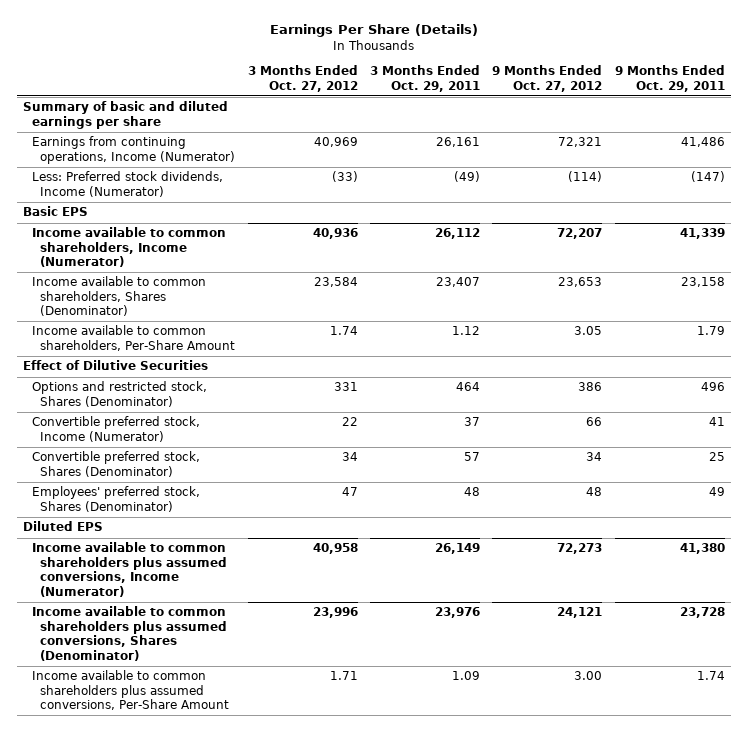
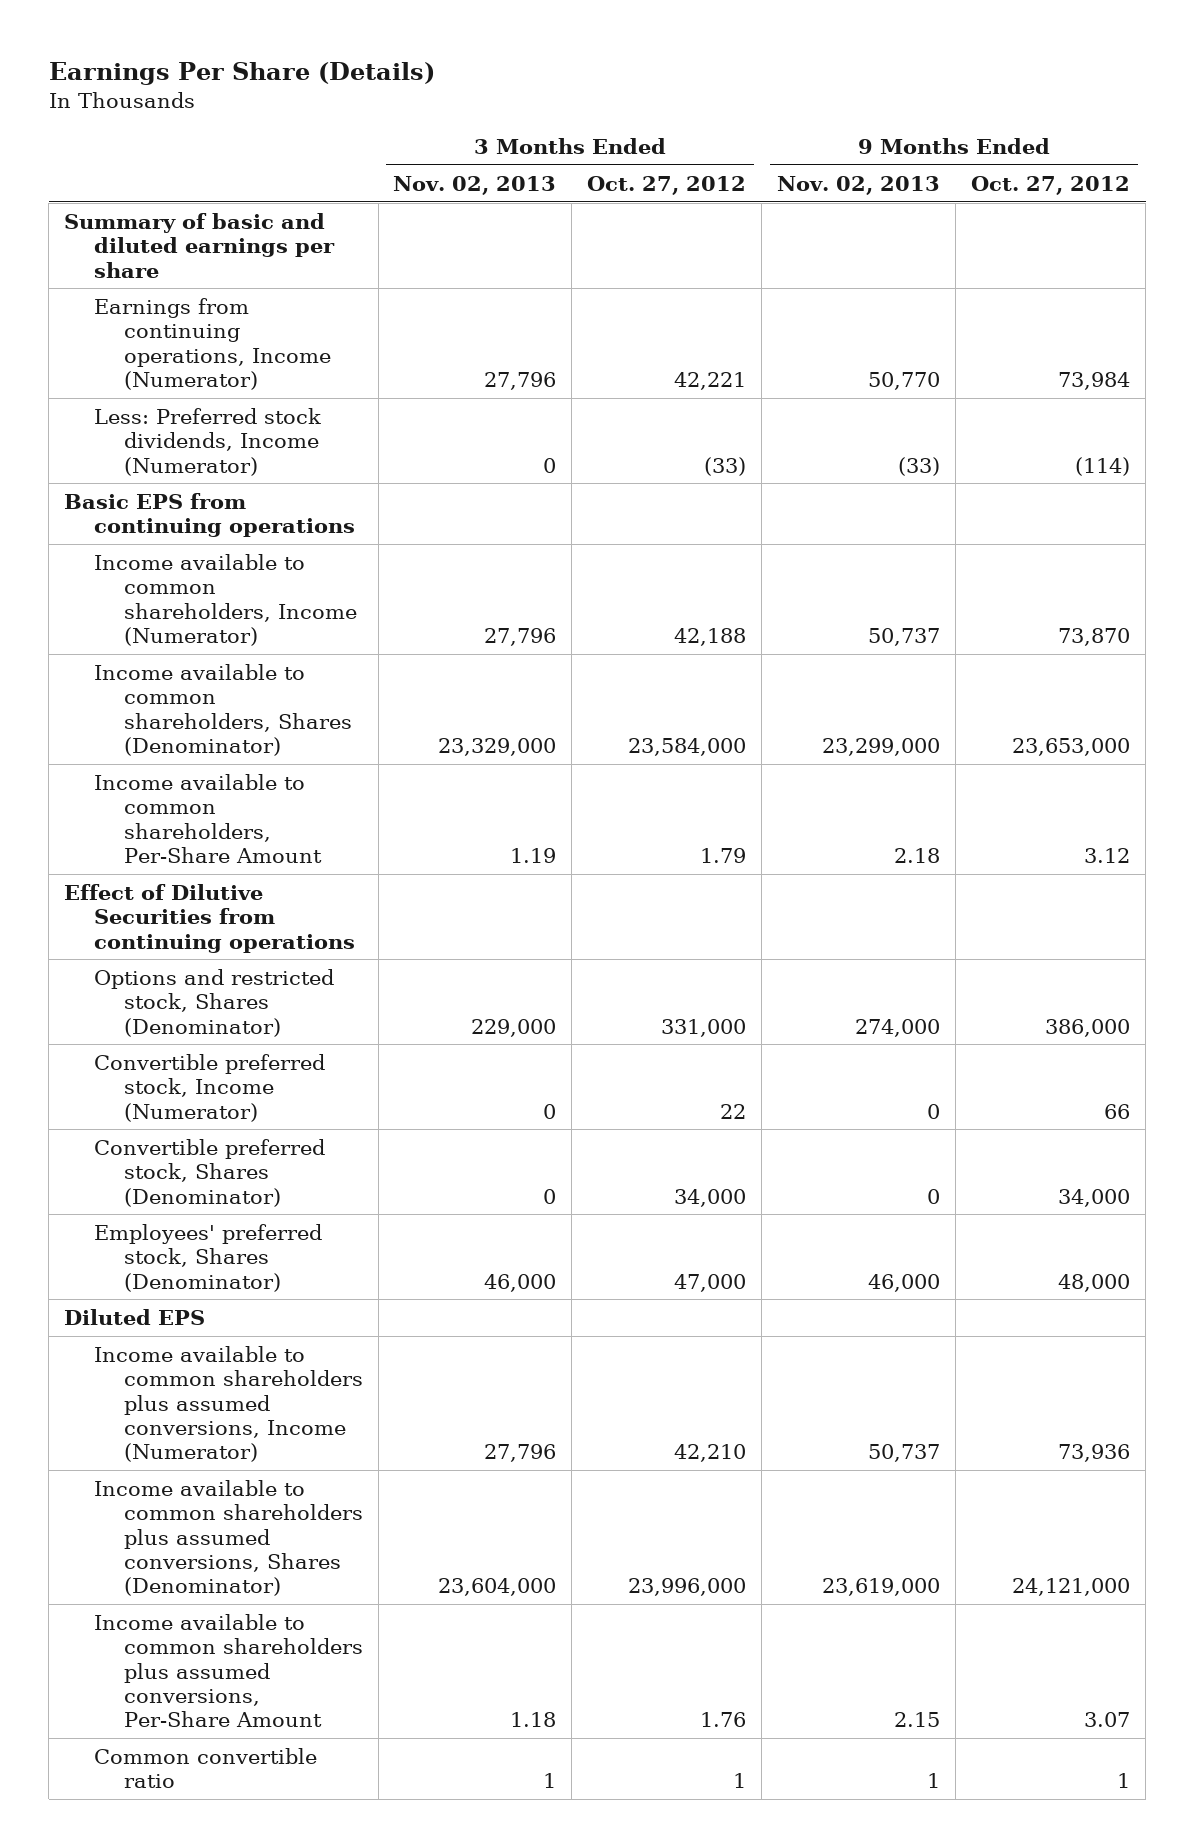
[370,65,481,92] 3 Months Ended Oct. 29, 2011 -> none
[614,65,725,92] 9 Months Ended Oct. 29, 2011 -> none
none -> [393,175,557,195] Nov. 02, 2013
none -> [777,175,941,195] Nov. 02, 2013
[313,137,358,148] 40,969 -> [674,371,747,390] 42,221
[558,137,603,148] 72,321 -> [1058,371,1131,390] 73,984
[22,206,88,217] Basic EPS -> [64,492,355,538] Basic EPS from continuing operations
[312,228,358,240] 40,936 -> [674,627,747,646] 42,188
[557,228,603,240] 72,207 -> [1058,627,1131,646] 73,870
[313,277,358,288] 23,584 -> [628,737,747,756] 23,584,000
[558,277,603,288] 23,653 -> [1012,737,1131,756] 23,653,000
[329,326,358,336] 1.74 -> [700,847,747,863] 1.79
[574,326,603,336] 3.05 -> [1084,847,1131,863] 3.12
[22,360,208,371] Effect of Dilutive Securities -> [64,883,355,953] Effect of Dilutive Securities from continuing operations
[333,382,358,392] 331 -> [661,1018,747,1037] 331,000
[578,382,603,392] 386 -> [1045,1018,1131,1037] 386,000
[341,452,358,462] 34 -> [674,1188,747,1207] 34,000
[586,452,603,462] 34 -> [1058,1188,1131,1207] 34,000
[341,487,358,497] 47 -> [674,1273,747,1292] 47,000
[586,487,603,497] 48 -> [1058,1273,1131,1292] 48,000
[312,543,358,555] 40,958 -> [674,1444,747,1463] 42,210
[557,543,603,555] 72,273 -> [1058,1444,1131,1463] 73,936
[312,607,358,619] 23,996 -> [628,1578,747,1597] 23,996,000
[557,607,603,619] 24,121 -> [1012,1578,1131,1597] 24,121,000
[329,671,358,681] 1.71 -> [700,1712,747,1728] 1.76
[574,671,603,681] 3.00 -> [1084,1712,1131,1728] 3.07
none -> [93,1747,317,1789] Common convertible ratio

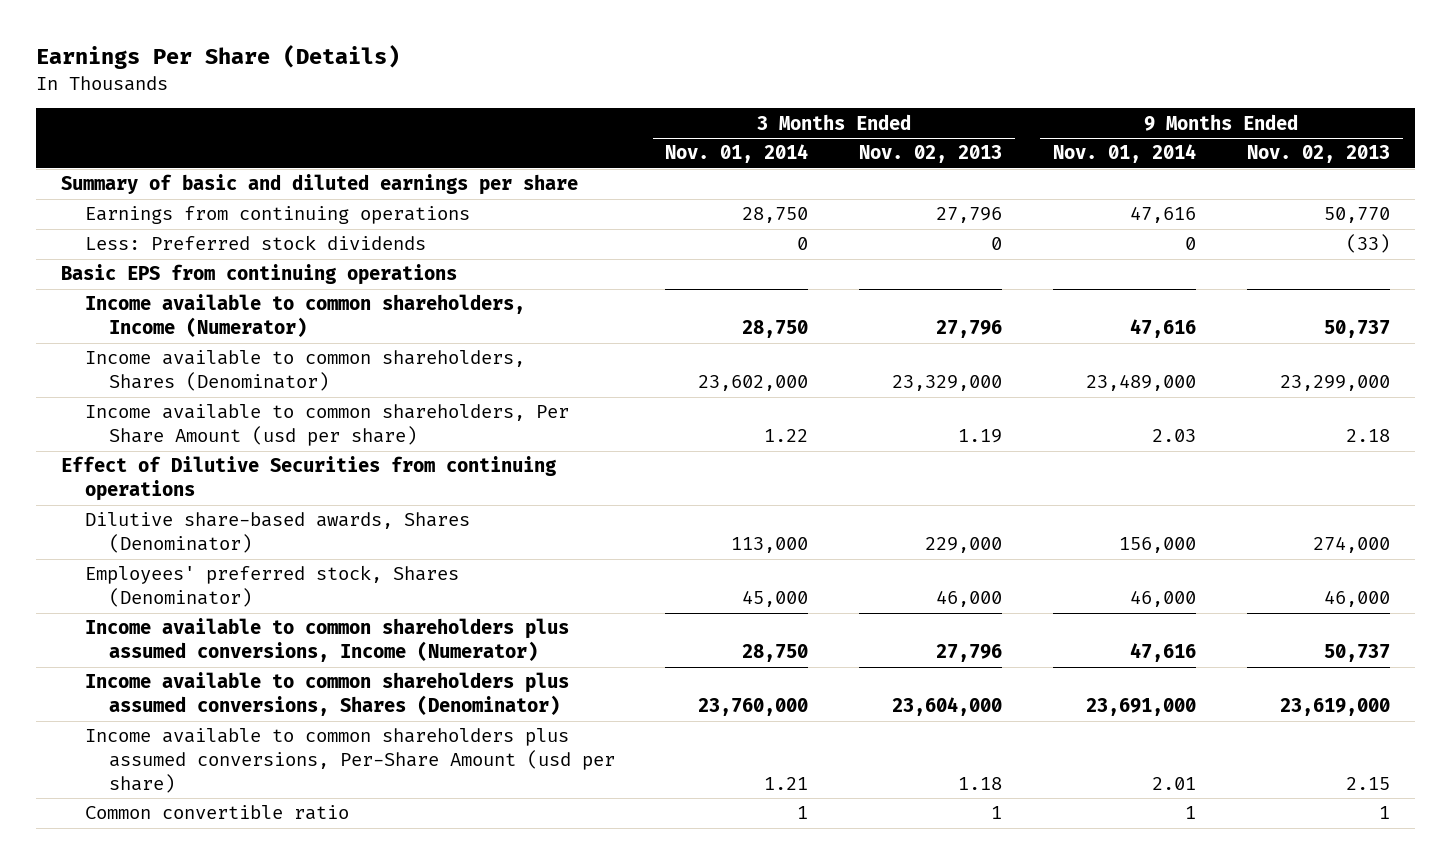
[587,175,747,195] Oct. 27, 2012 -> none
[971,175,1131,195] Oct. 27, 2012 -> none
none -> [665,144,809,164] Nov. 01, 2014
none -> [1053,144,1197,164] Nov. 01, 2014
[93,297,331,390] Earnings from continuing operations, Income (Numerator) -> [84,206,470,225] Earnings from continuing operations
[93,407,321,476] Less: Preferred stock dividends, Income (Numerator) -> [84,235,426,251] Less: Preferred stock dividends
[93,773,322,863] Income available to common shareholders, Per-Share Amount -> [84,404,569,447] Income available to common shareholders, Per Share Amount (usd per share)
[93,1053,325,1122] Convertible preferred stock, Income (Numerator) -> none
[93,1138,325,1207] Convertible preferred stock, Shares (Denominator) -> none
[93,968,334,1037] Options and restricted stock, Shares (Denominator) -> [84,512,470,554] Dilutive share-based awards, Shares (Denominator)
[64,1308,206,1325] Diluted EPS -> none
[93,1613,363,1728] Income available to common shareholders plus assumed conversions, Per-Share Amount -> [84,728,615,793] Income available to common shareholders plus assumed conversions, Per-Share Amount (usd per share)

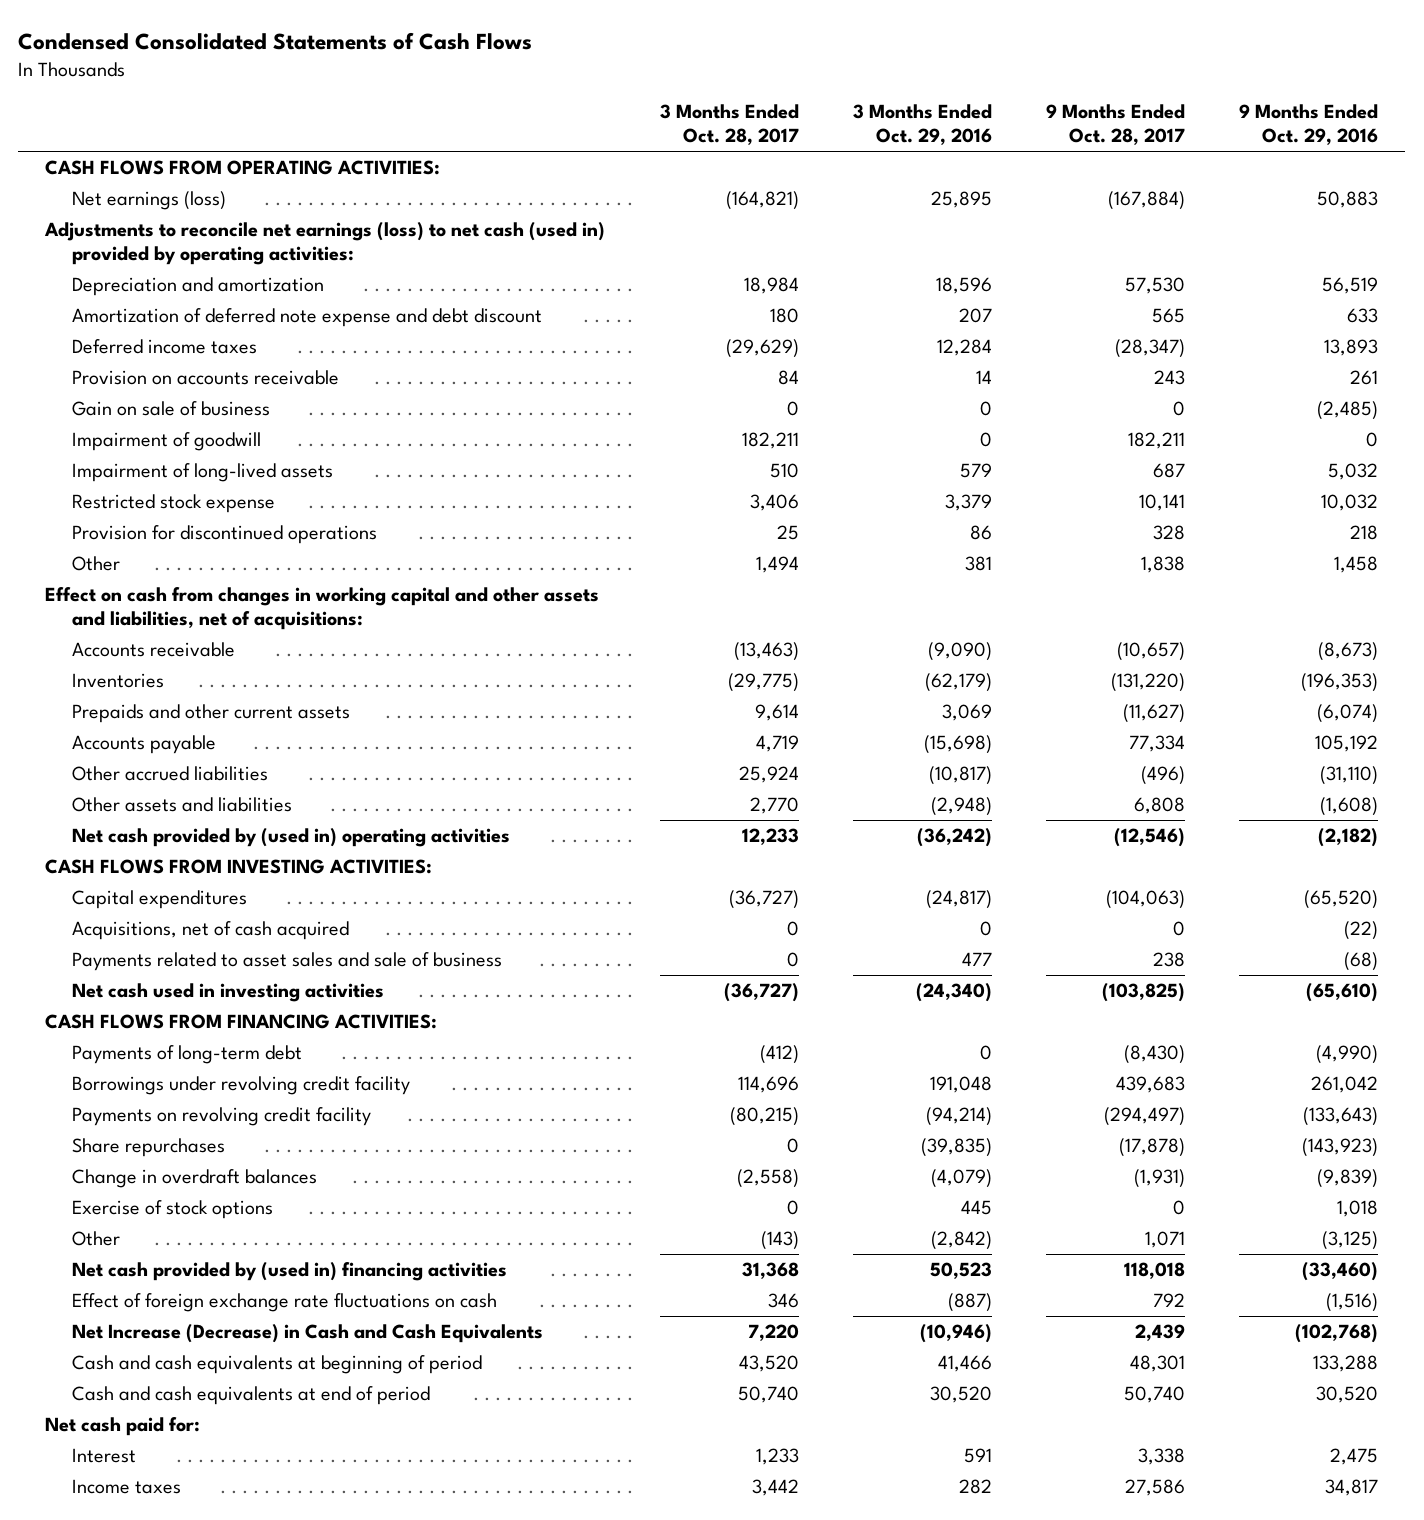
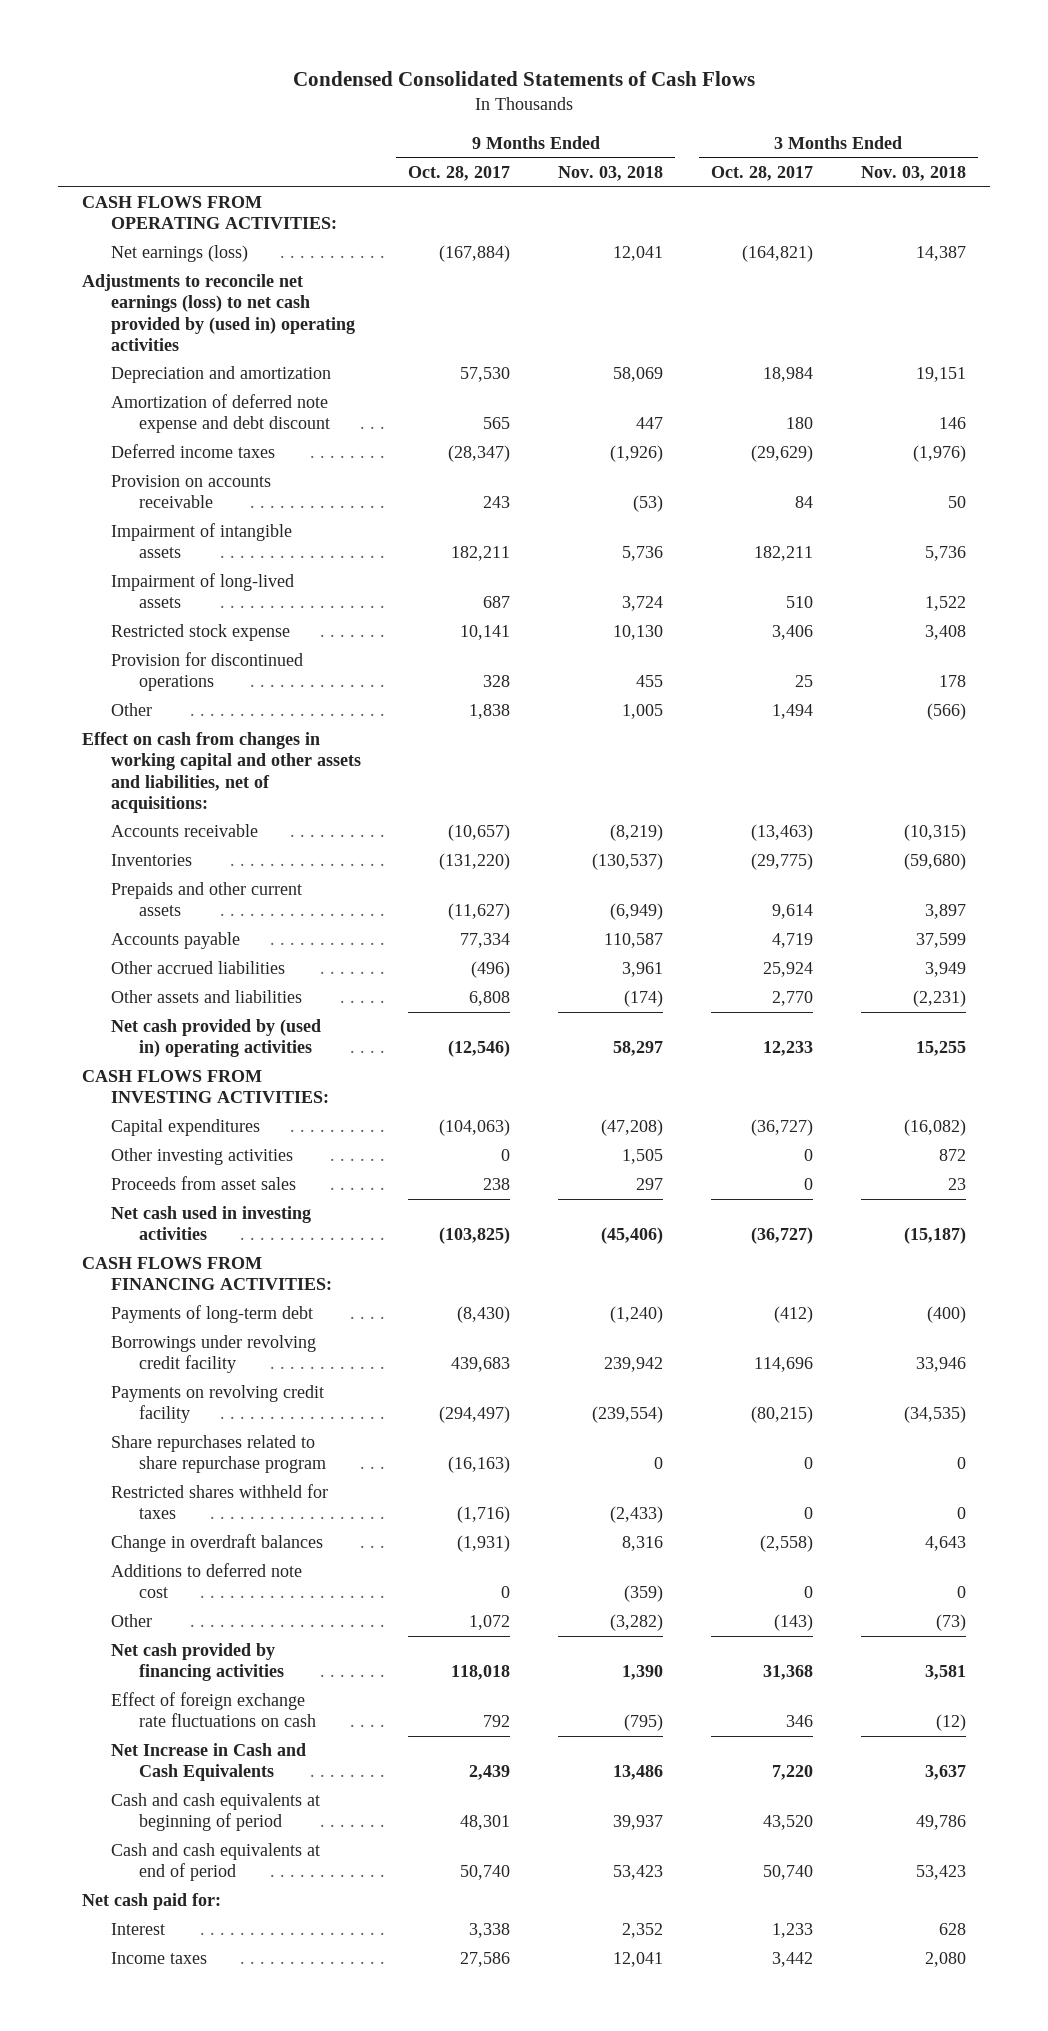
[852,104,992,146] 3 Months Ended Oct. 29, 2016 -> none
[1239,104,1379,146] 9 Months Ended Oct. 29, 2016 -> none
none -> [558,166,664,182] Nov. 03, 2018
none -> [860,166,966,182] Nov. 03, 2018
[44,221,606,265] Adjustments to reconcile net earnings (loss) to net cash (used in) provided by operating activities: -> [81,274,355,351] Adjustments to reconcile net earnings (loss) to net cash provided by (used in) operating activities
[71,400,270,416] Gain on sale of business -> none
[71,431,261,451] Impairment of goodwill -> [110,523,292,559] Impairment of intangible assets
[71,920,349,940] Acquisitions, net of cash acquired -> none
none -> [110,1148,293,1166] Other investing activities
[71,951,502,971] Payments related to asset sales and sale of business -> [110,1176,296,1191] Proceeds from asset sales
[71,1137,225,1157] Share repurchases -> [110,1435,327,1474] Share repurchases related to share repurchase program
[1118,1137,1185,1157] (17,878) -> [448,1456,511,1474] (16,163)
none -> [110,1484,328,1520] Restricted shares withheld for taxes
[71,1199,273,1219] Exercise of stock options -> none
none -> [110,1563,302,1599] Additions to deferred note cost
[1144,1230,1185,1248] 1,071 -> [469,1615,511,1631] 1,072
[71,1261,507,1281] Net cash provided by (used in) financing activities -> [110,1643,285,1682] Net cash provided by financing activities
[71,1323,543,1343] Net Increase (Decrease) in Cash and Cash Equivalents -> [110,1743,306,1782] Net Increase in Cash and Cash Equivalents

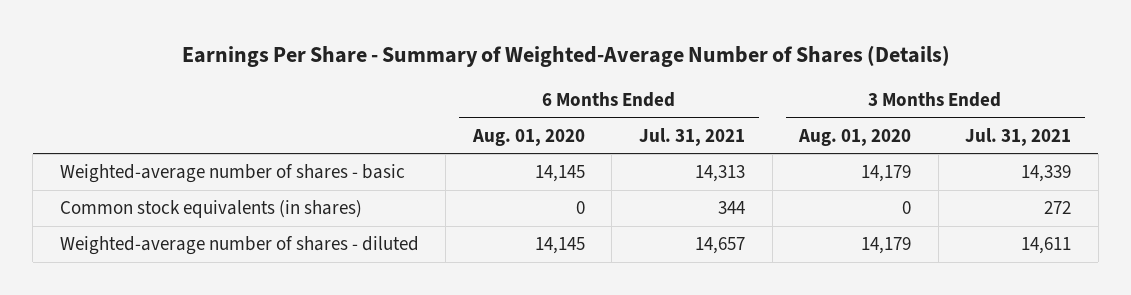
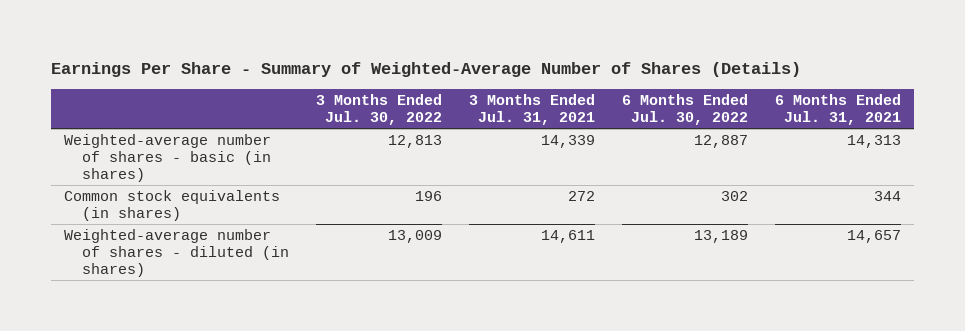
[471,128,585,146] Aug. 01, 2020 -> none
[798,128,912,146] Aug. 01, 2020 -> none
none -> [315,93,442,126] 3 Months Ended Jul. 30, 2022
none -> [621,93,748,126] 6 Months Ended Jul. 30, 2022
[59,164,405,184] Weighted-average number of shares - basic -> [64,133,272,183] Weighted-average number of shares - basic (in shares)
[59,236,419,256] Weighted-average number of shares - diluted -> [64,228,289,278] Weighted-average number of shares - diluted (in shares)

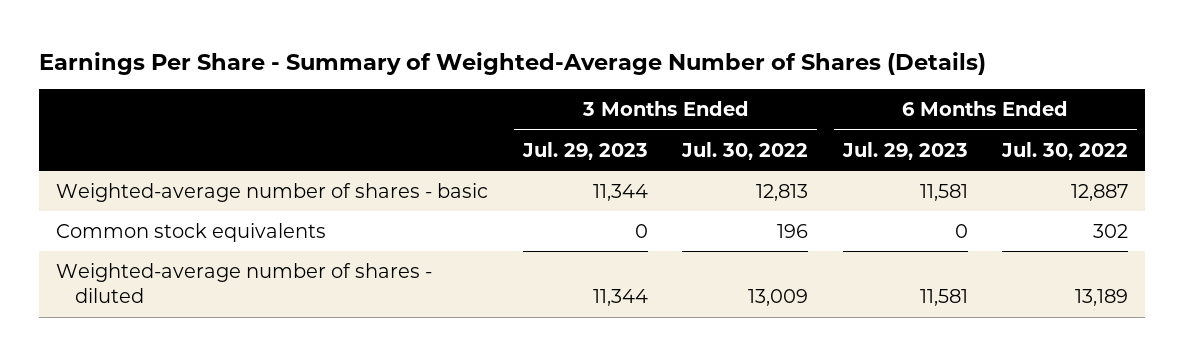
[468,93,595,126] 3 Months Ended Jul. 31, 2021 -> none
[774,93,901,126] 6 Months Ended Jul. 31, 2021 -> none
none -> [521,141,648,160] Jul. 29, 2023
none -> [841,141,968,160] Jul. 29, 2023
[64,133,272,183] Weighted-average number of shares - basic (in shares) -> [56,183,489,203] Weighted-average number of shares - basic
[64,189,281,222] Common stock equivalents (in shares) -> [56,223,327,243] Common stock equivalents
[64,228,289,278] Weighted-average number of shares - diluted (in shares) -> [56,263,433,304] Weighted-average number of shares - diluted

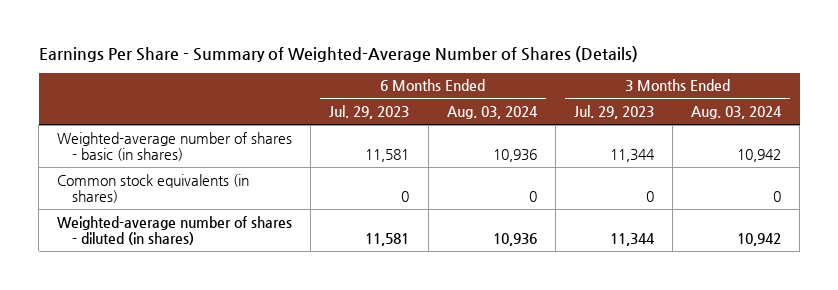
[681,141,809,160] Jul. 30, 2022 -> none
[1001,141,1129,160] Jul. 30, 2022 -> none
none -> [446,105,538,119] Aug. 03, 2024
none -> [691,105,783,119] Aug. 03, 2024
[56,183,489,203] Weighted-average number of shares - basic -> [57,131,293,161] Weighted-average number of shares - basic (in shares)
[56,223,327,243] Common stock equivalents -> [57,173,250,203] Common stock equivalents (in shares)
[56,263,433,304] Weighted-average number of shares - diluted -> [57,215,293,245] Weighted-average number of shares - diluted (in shares)

